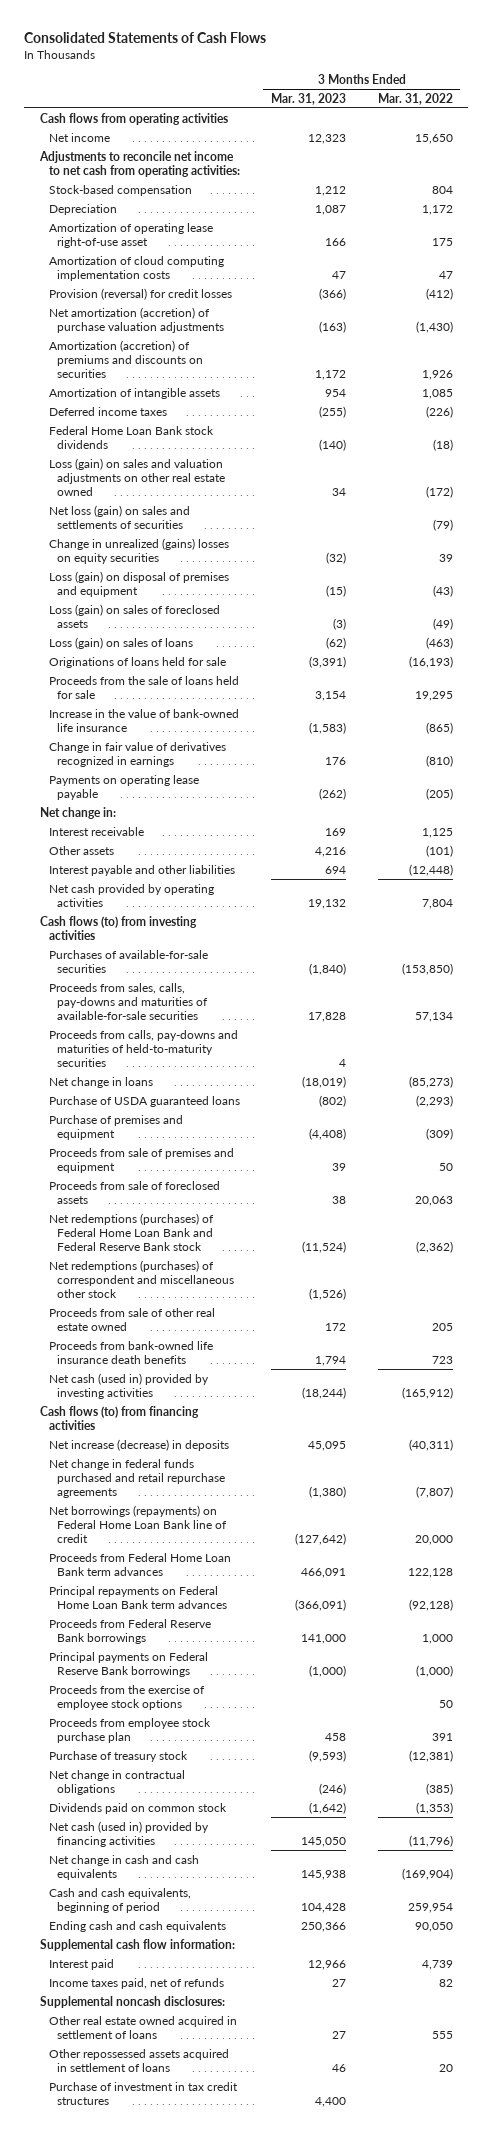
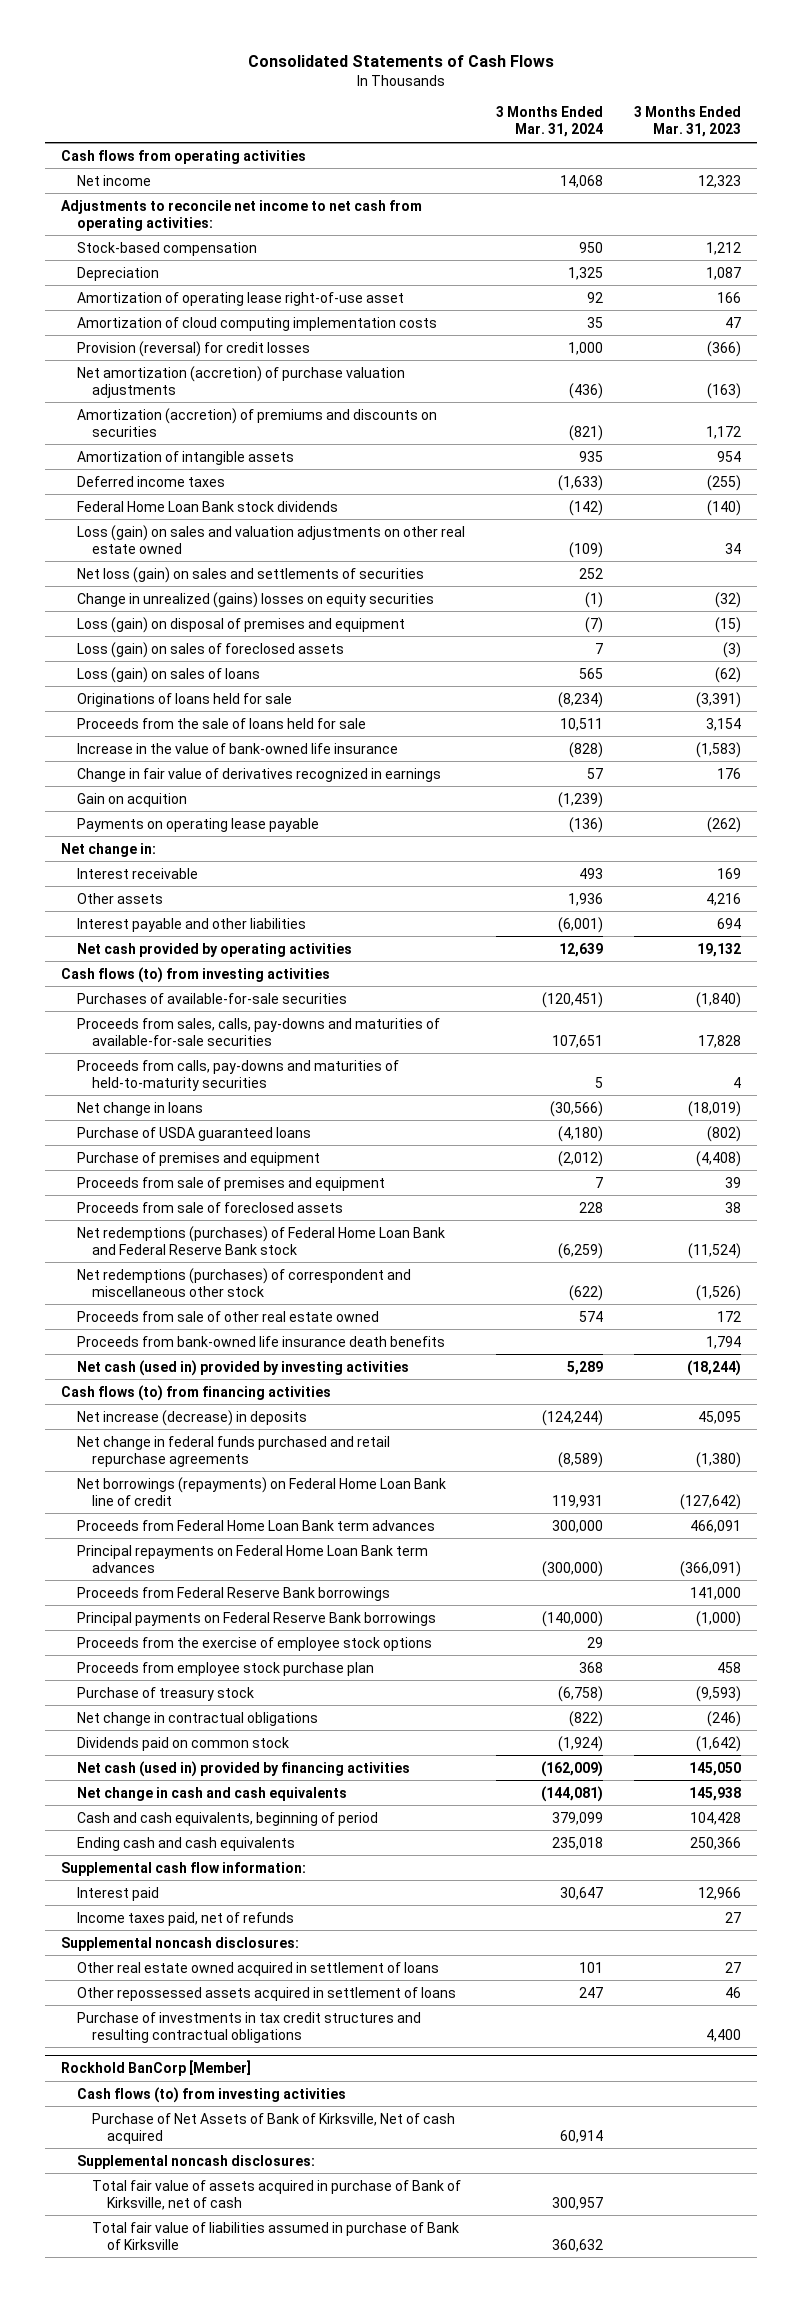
[377,92,453,105] Mar. 31, 2022 -> none
none -> [495,106,603,138] 3 Months Ended Mar. 31, 2024
none -> [76,792,187,807] Gain on acquition
[48,2081,238,2105] Purchase of investment in tax credit structures -> [76,2011,421,2043] Purchase of investments in tax credit structures and resulting contractual obligations
none -> [61,2060,252,2077] Rockhold BanCorp [Member]
none -> [76,2086,346,2103] Cash flows (to) from investing activities
none -> [91,2112,455,2144] Purchase of Net Assets of Bank of Kirksville, Net of cash acquired
none -> [76,2154,315,2169] Supplemental noncash disclosures:
none -> [91,2179,461,2210] Total fair value of assets acquired in purchase of Bank of Kirksville, net of cash
none -> [91,2221,459,2250] Total fair value of liabilities assumed in purchase of Bank of Kirksville

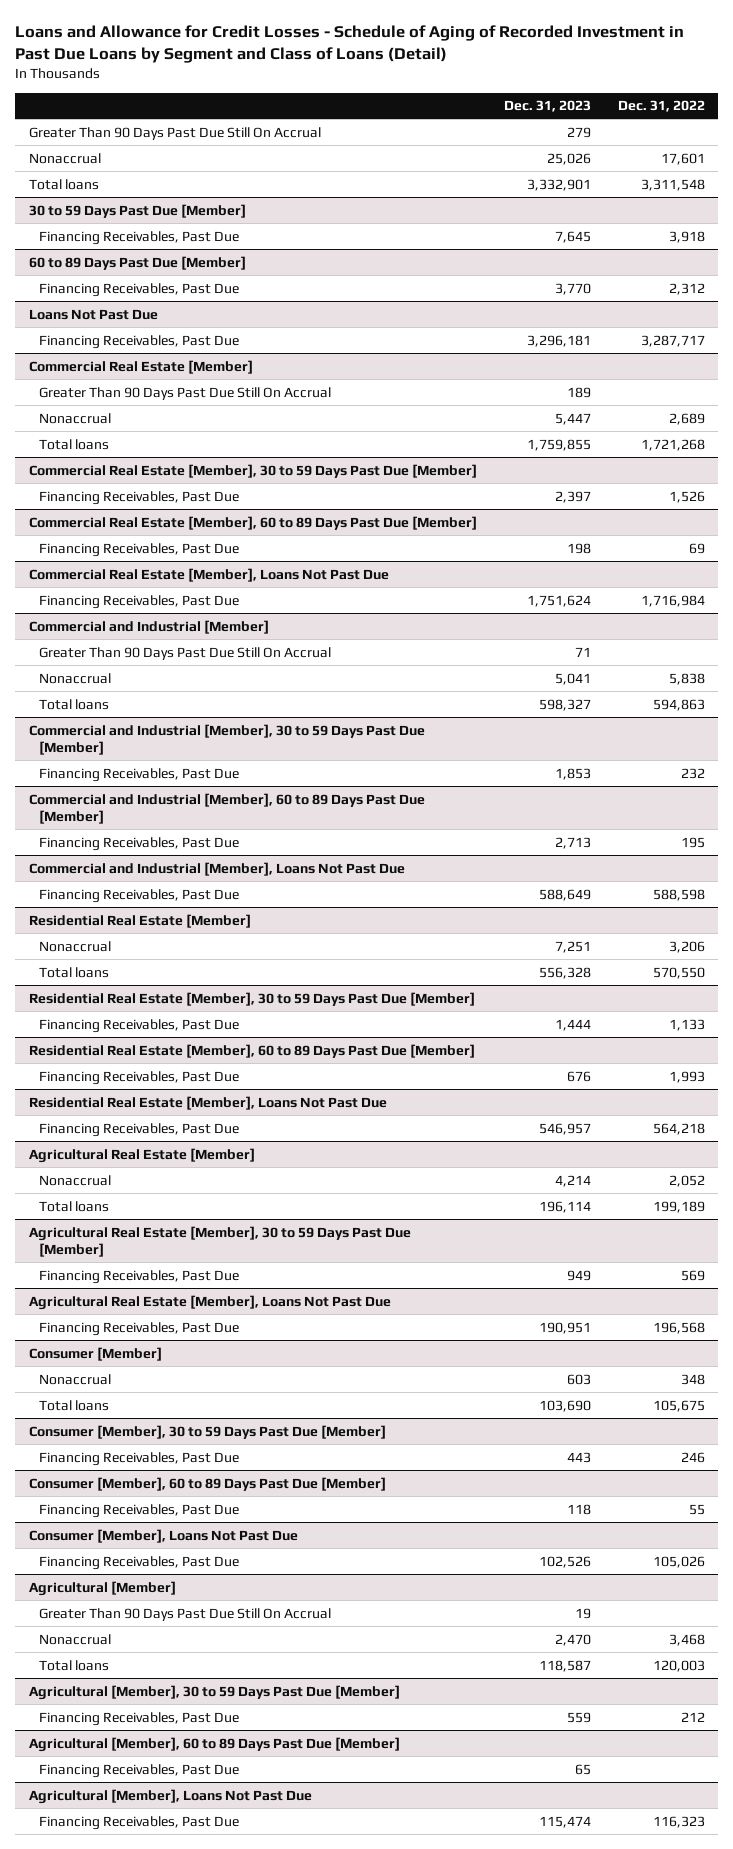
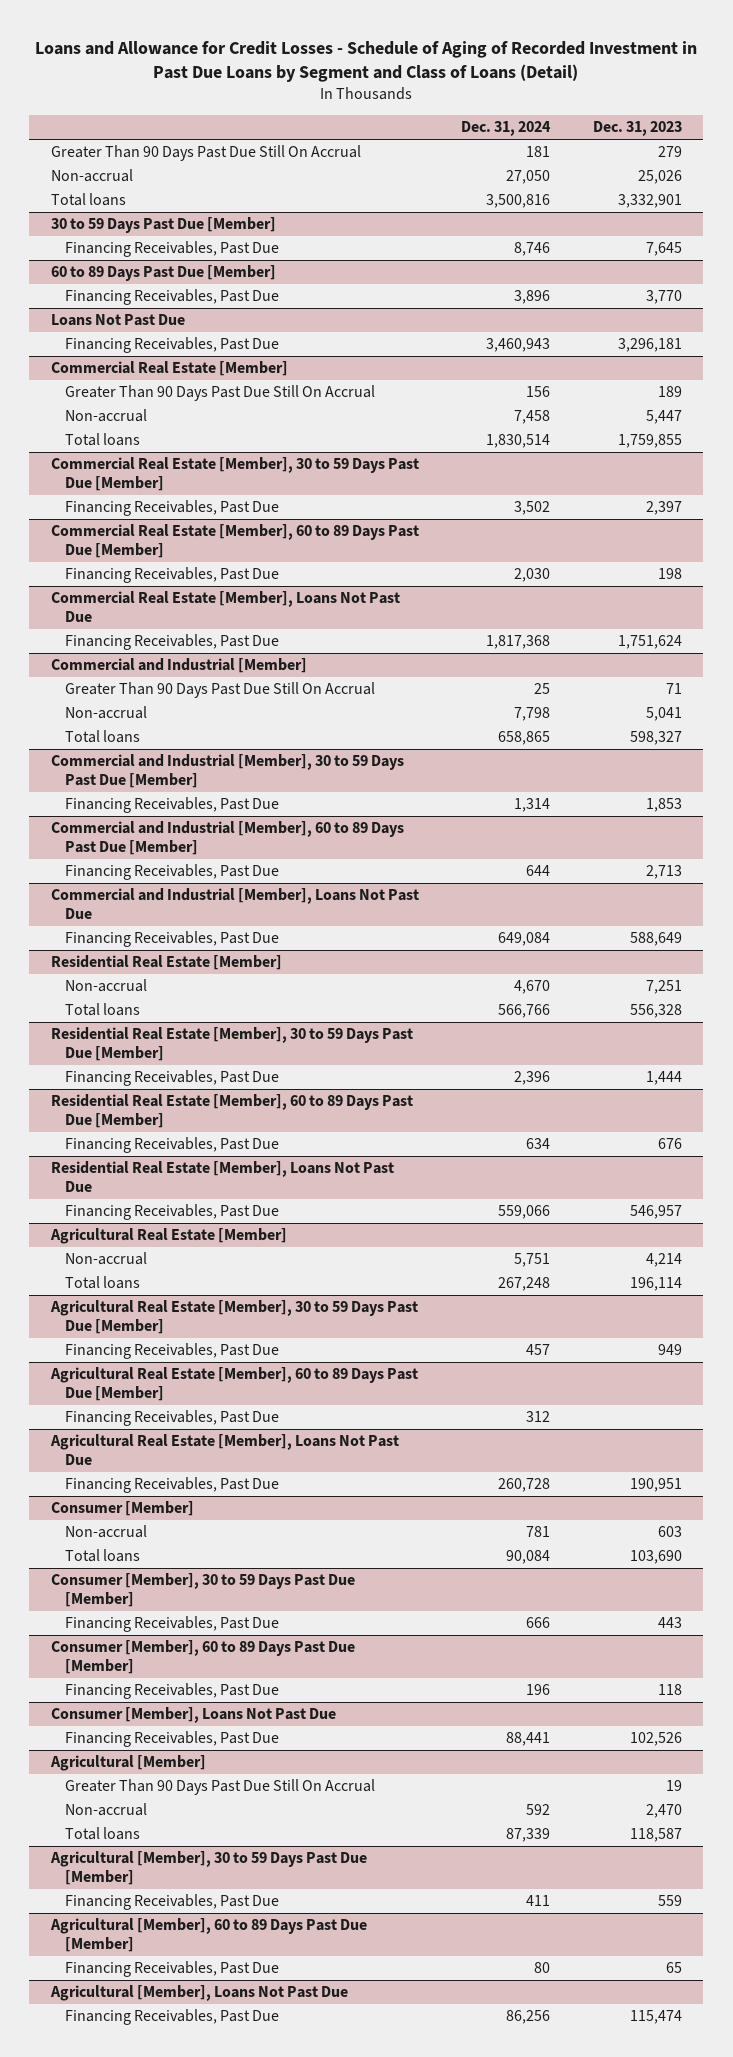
[617,100,705,113] Dec. 31, 2022 -> none
none -> [461,121,552,137] Dec. 31, 2024
[28,152,101,164] Nonaccrual -> [50,169,133,183] Non-accrual
[38,412,111,424] Nonaccrual -> [65,409,148,423] Non-accrual
[38,672,111,684] Nonaccrual -> [65,706,148,720] Non-accrual
[38,940,111,952] Nonaccrual -> [65,979,148,993] Non-accrual
[38,1174,111,1186] Nonaccrual -> [65,1252,148,1266] Non-accrual
none -> [49,1367,418,1402] Agricultural Real Estate [Member], 60 to 89 Days Past Due [Member]
none -> [65,1410,280,1427] Financing Receivables, Past Due
[38,1373,111,1385] Nonaccrual -> [65,1525,148,1539] Non-accrual
[38,1633,111,1645] Nonaccrual -> [65,1803,148,1817] Non-accrual

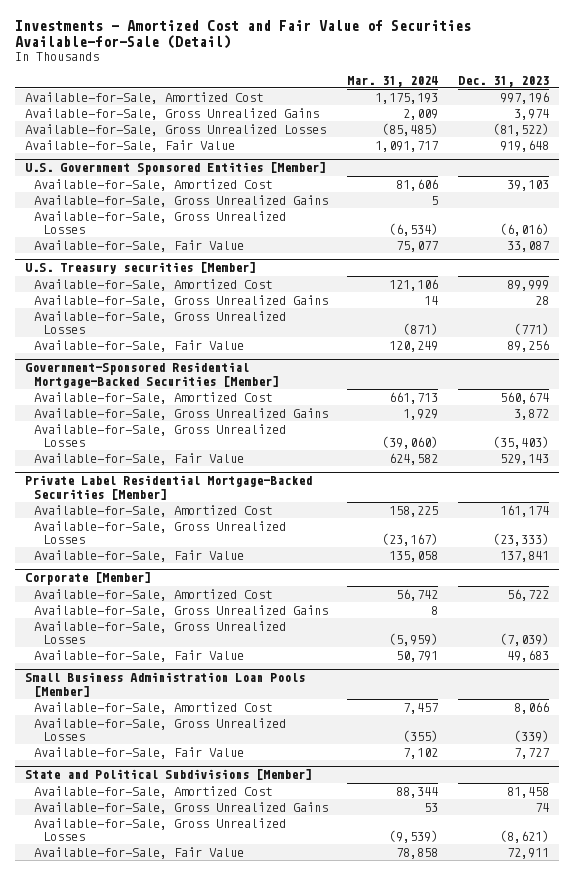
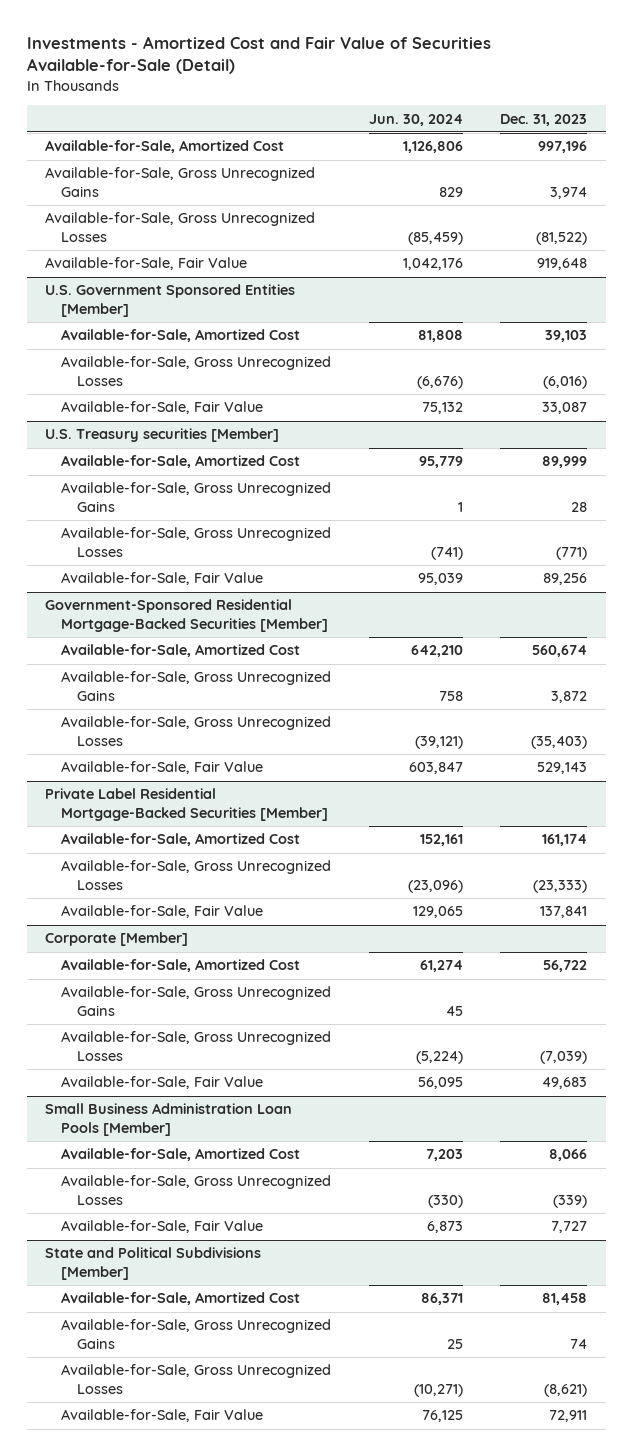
[347,75,439,87] Mar. 31, 2024 -> none
none -> [368,113,463,126] Jun. 30, 2024
[24,107,319,120] Available-for-Sale, Gross Unrealized Gains -> [45,167,316,197] Available-for-Sale, Gross Unrecognized Gains
[24,123,326,136] Available-for-Sale, Gross Unrealized Losses -> [45,212,316,242] Available-for-Sale, Gross Unrecognized Losses
[33,194,328,207] Available-for-Sale, Gross Unrealized Gains -> none
[33,210,286,235] Available-for-Sale, Gross Unrealized Losses -> [61,356,332,386] Available-for-Sale, Gross Unrecognized Losses
[33,294,328,307] Available-for-Sale, Gross Unrealized Gains -> [61,482,332,512] Available-for-Sale, Gross Unrecognized Gains
[33,310,286,335] Available-for-Sale, Gross Unrealized Losses -> [61,527,332,557] Available-for-Sale, Gross Unrecognized Losses
[33,407,328,420] Available-for-Sale, Gross Unrealized Gains -> [61,671,332,701] Available-for-Sale, Gross Unrecognized Gains
[33,423,286,448] Available-for-Sale, Gross Unrealized Losses -> [61,716,332,746] Available-for-Sale, Gross Unrecognized Losses
[33,520,286,545] Available-for-Sale, Gross Unrealized Losses -> [61,860,332,890] Available-for-Sale, Gross Unrecognized Losses
[33,604,328,617] Available-for-Sale, Gross Unrealized Gains -> [61,986,332,1016] Available-for-Sale, Gross Unrecognized Gains
[33,620,286,645] Available-for-Sale, Gross Unrealized Losses -> [61,1031,332,1061] Available-for-Sale, Gross Unrecognized Losses
[33,717,286,742] Available-for-Sale, Gross Unrealized Losses -> [61,1175,332,1205] Available-for-Sale, Gross Unrecognized Losses
[33,801,328,814] Available-for-Sale, Gross Unrealized Gains -> [61,1319,332,1349] Available-for-Sale, Gross Unrecognized Gains
[33,817,286,842] Available-for-Sale, Gross Unrealized Losses -> [61,1364,332,1394] Available-for-Sale, Gross Unrecognized Losses

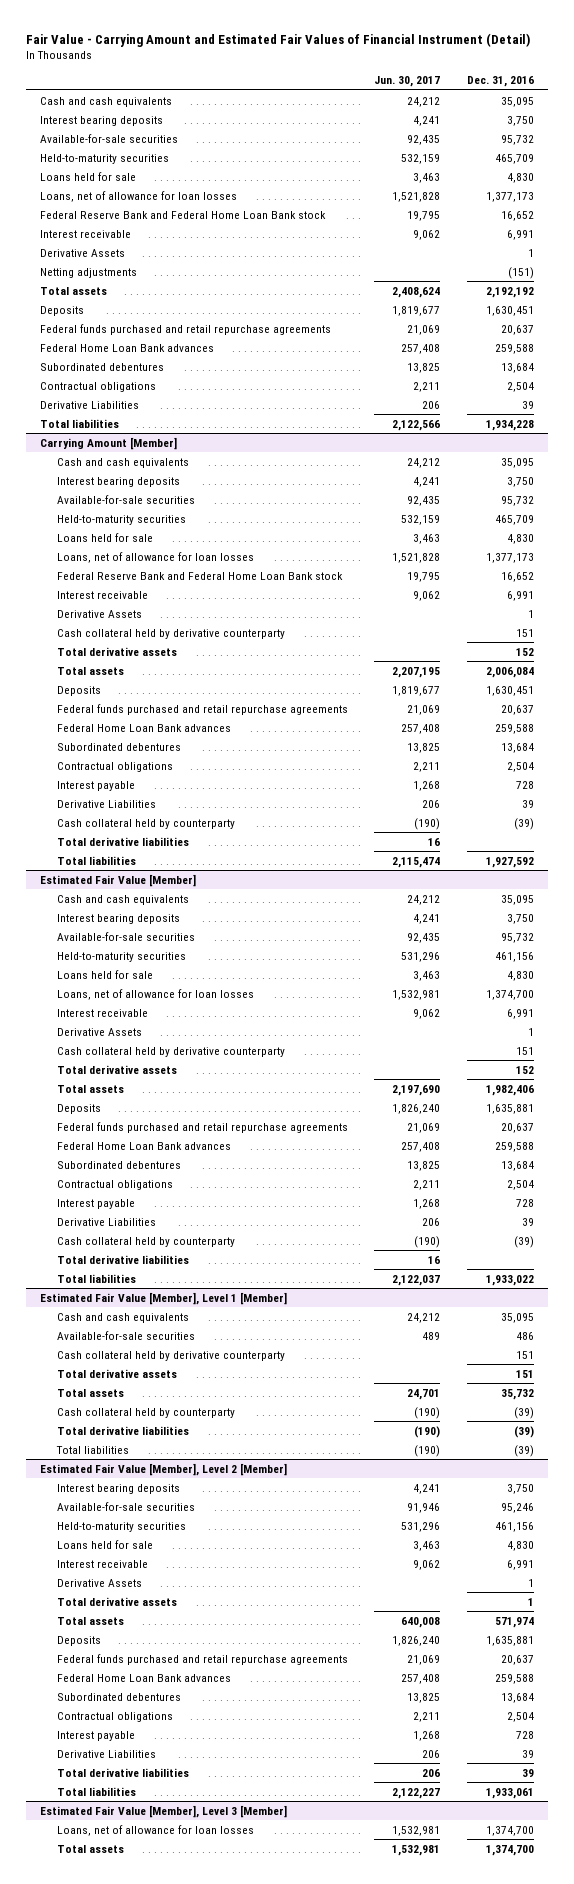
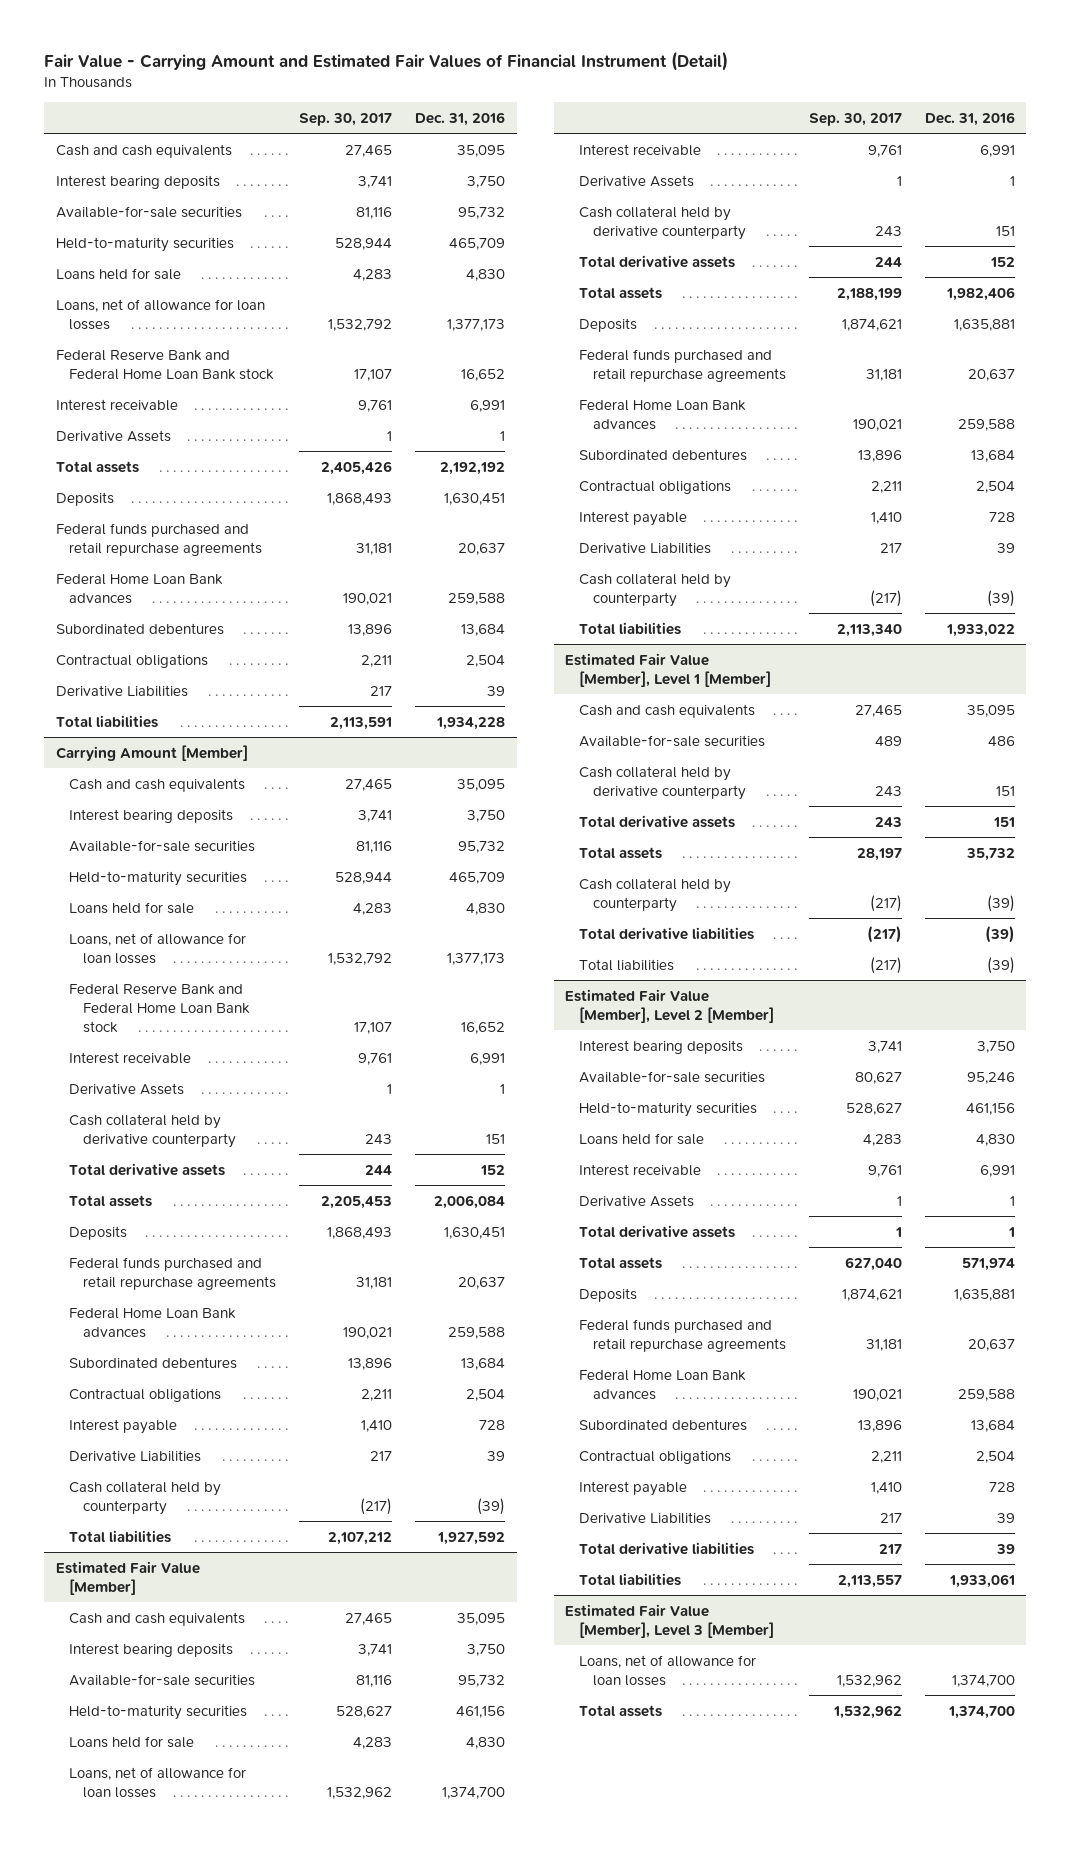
[374,76,441,88] Jun. 30, 2017 -> none
none -> [299,112,393,126] Sep. 30, 2017
[39,267,137,278] Netting adjustments -> none
[56,836,189,846] Total derivative liabilities -> none
[56,1254,189,1264] Total derivative liabilities -> none

